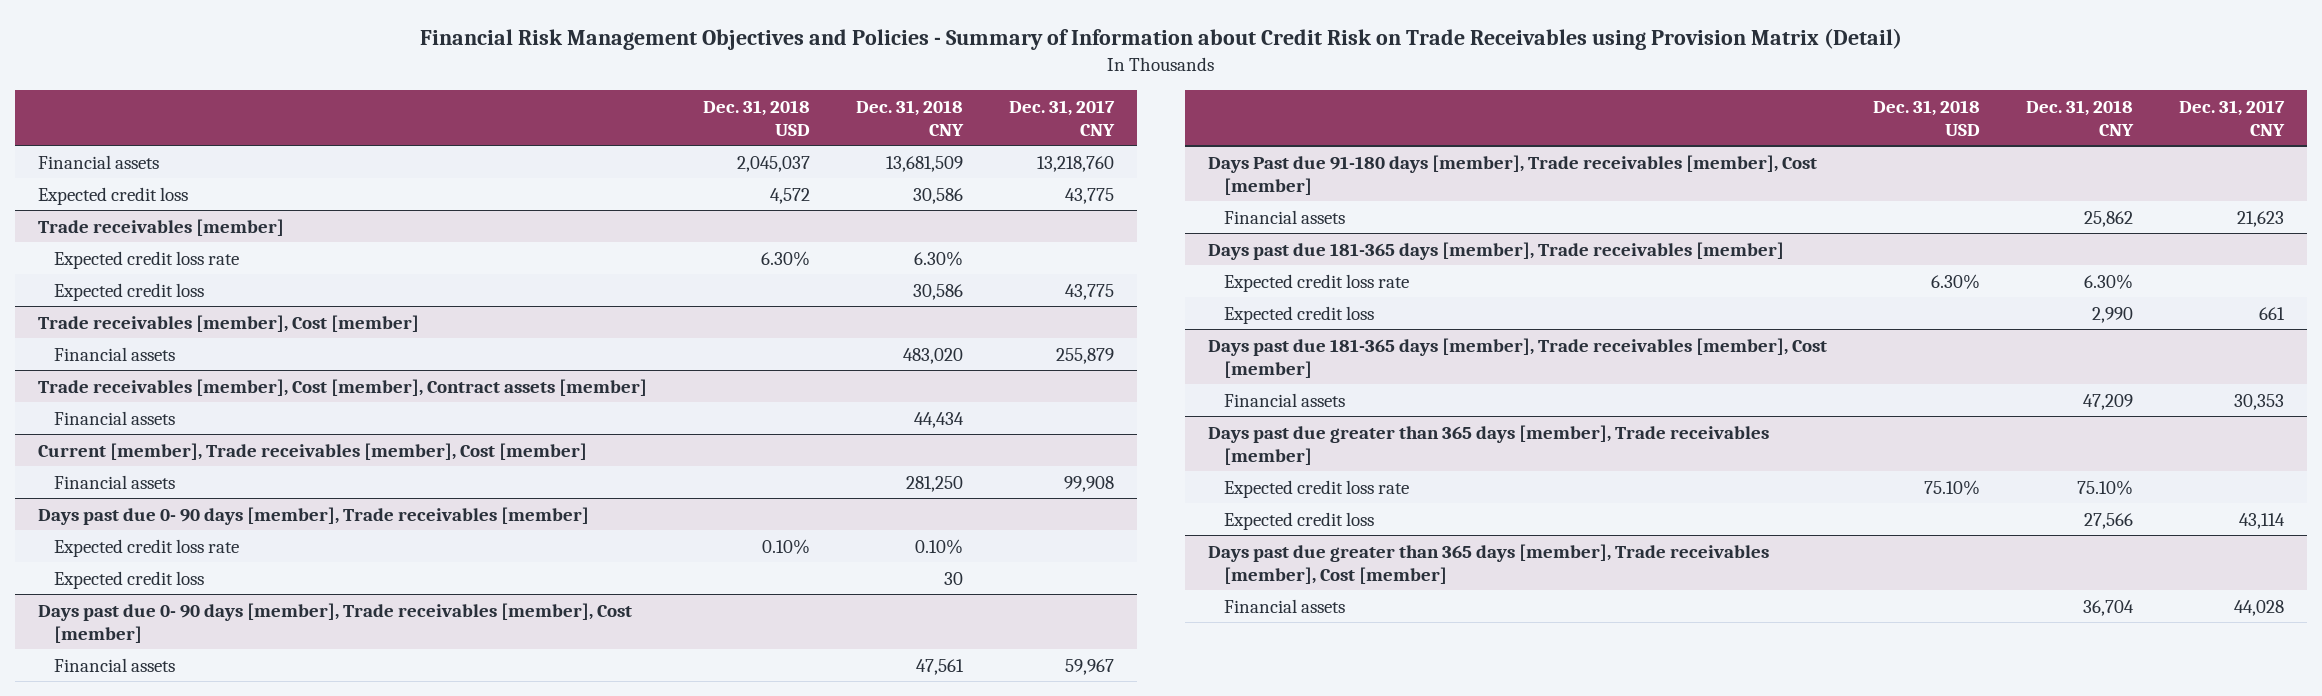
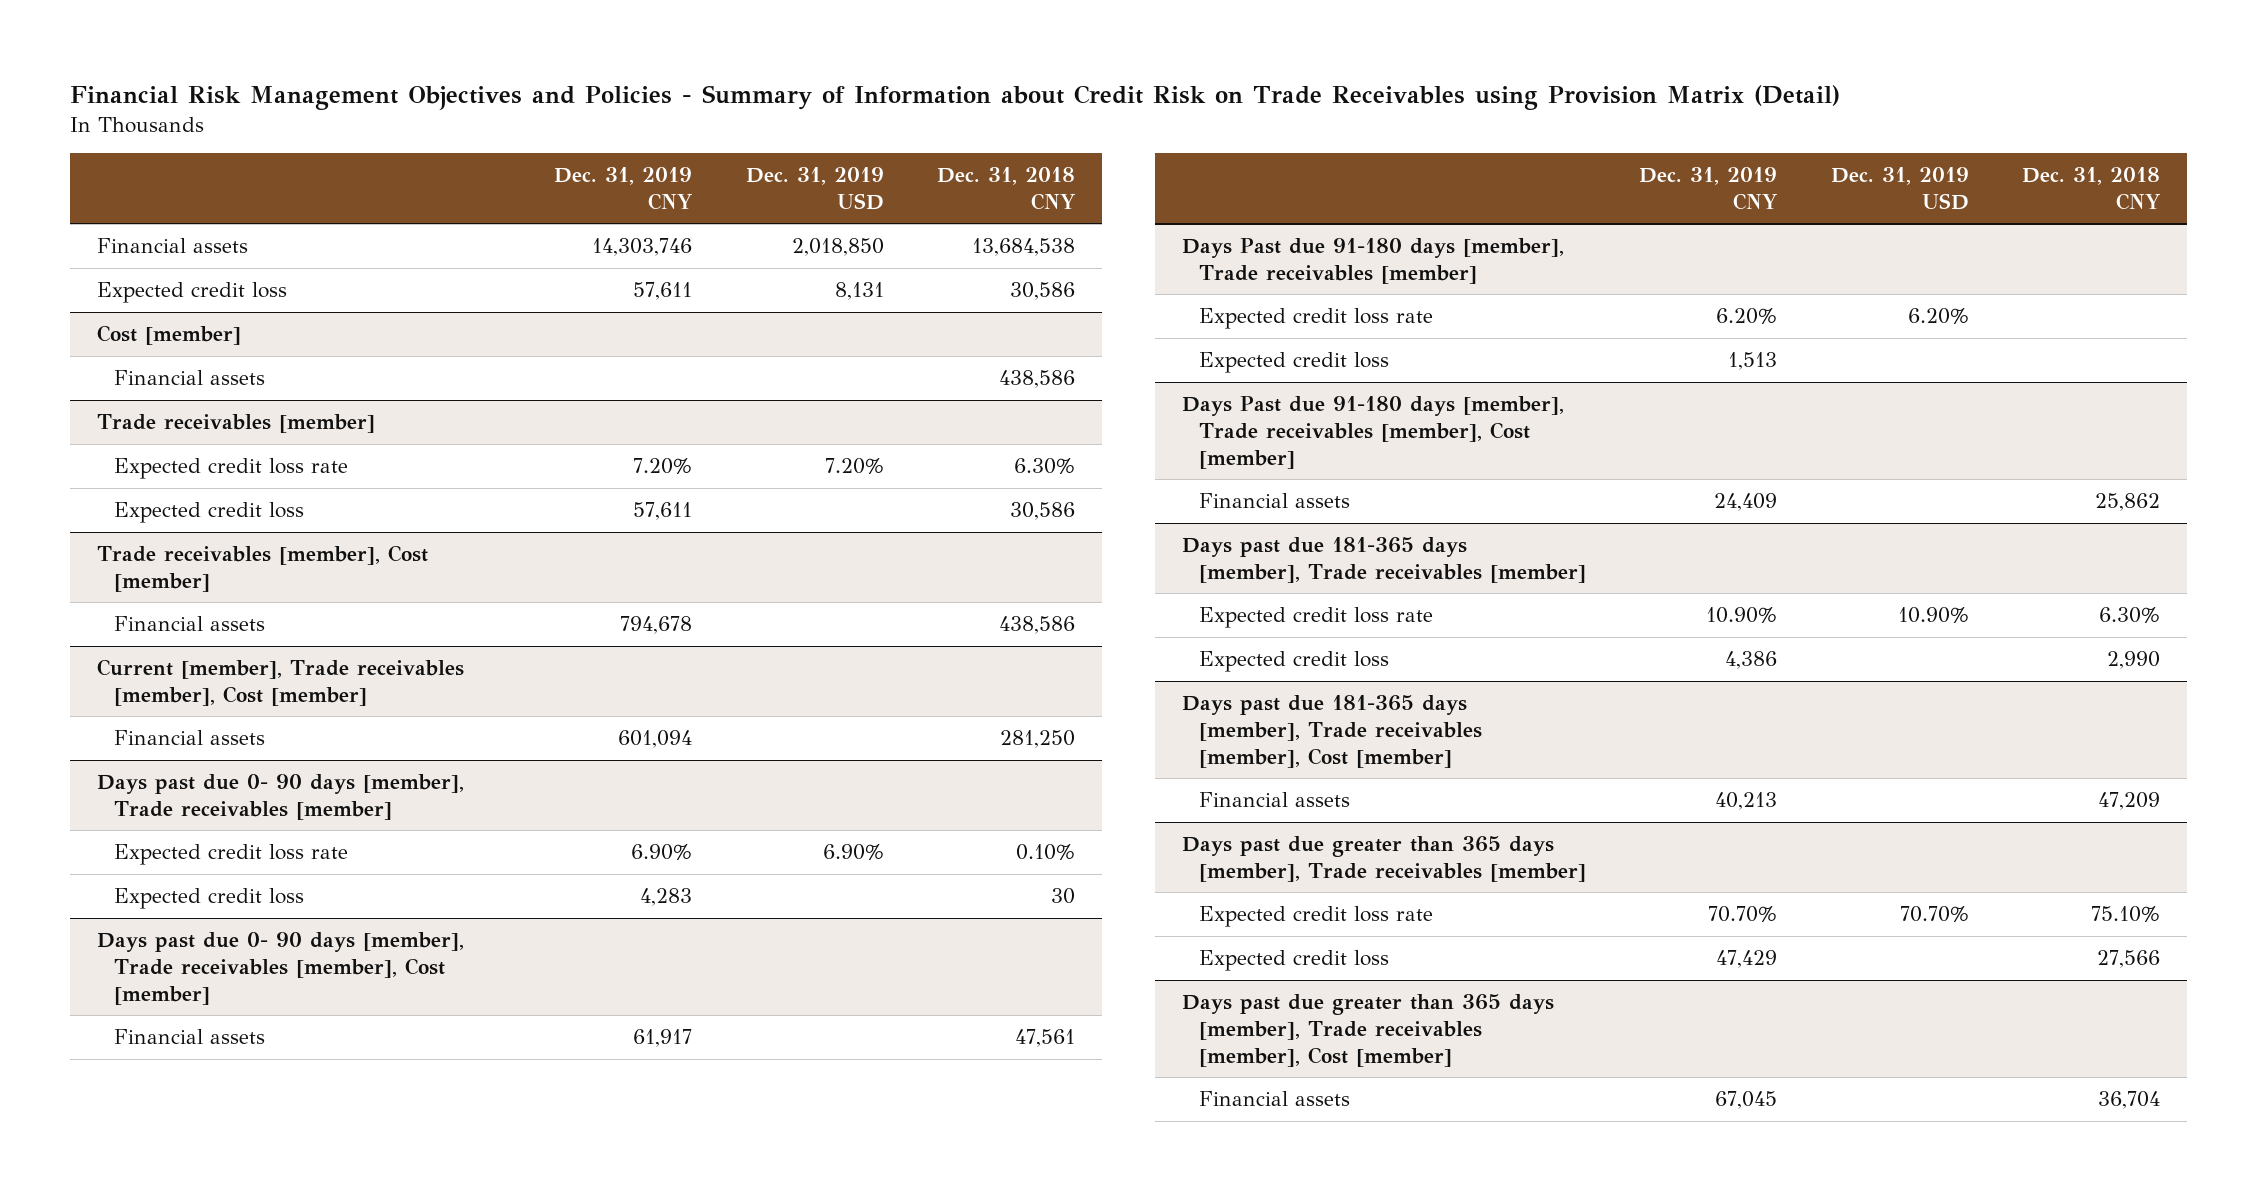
[703,99,811,136] Dec. 31, 2018 USD -> none
[1009,99,1116,136] Dec. 31, 2017 CNY -> none
none -> [554,166,693,210] Dec. 31, 2019 CNY
none -> [745,166,884,210] Dec. 31, 2019 USD
[886,155,964,172] 13,681,509 -> [972,238,1076,257] 13,684,538
none -> [96,325,241,346] Cost [member]
none -> [113,370,265,386] Financial assets
[38,378,648,396] Trade receivables [member], Cost [member], Contract assets [member] -> none
[54,410,176,425] Financial assets -> none
[903,347,964,364] 483,020 -> [999,616,1076,635] 438,586
none -> [1181,238,1564,284] Days Past due 91-180 days [member], Trade receivables [member]
none -> [1198,308,1433,330] Expected credit loss rate
none -> [1198,352,1389,374] Expected credit loss

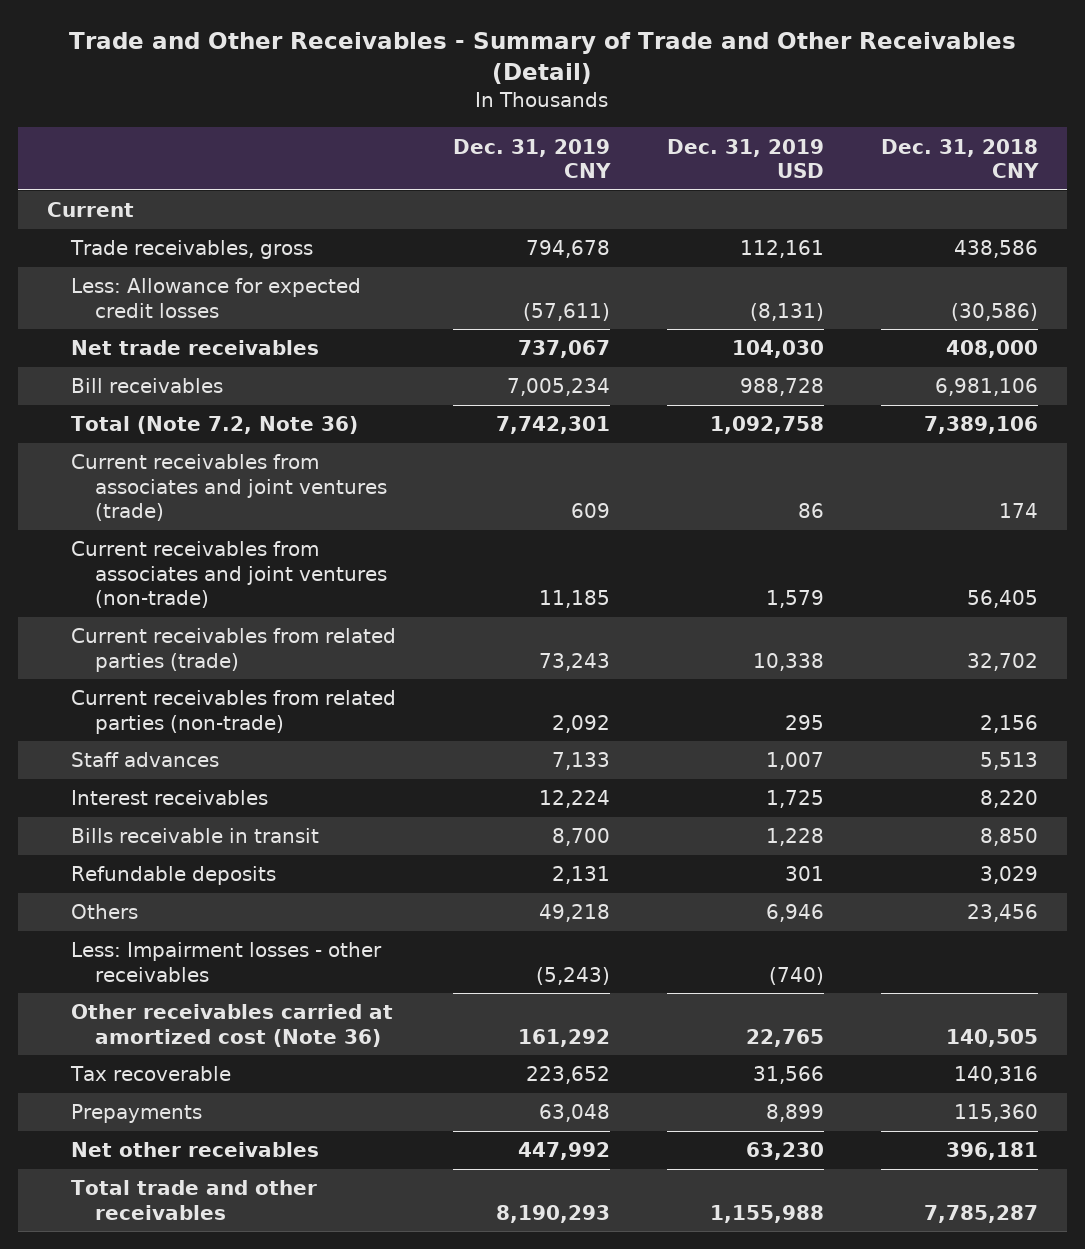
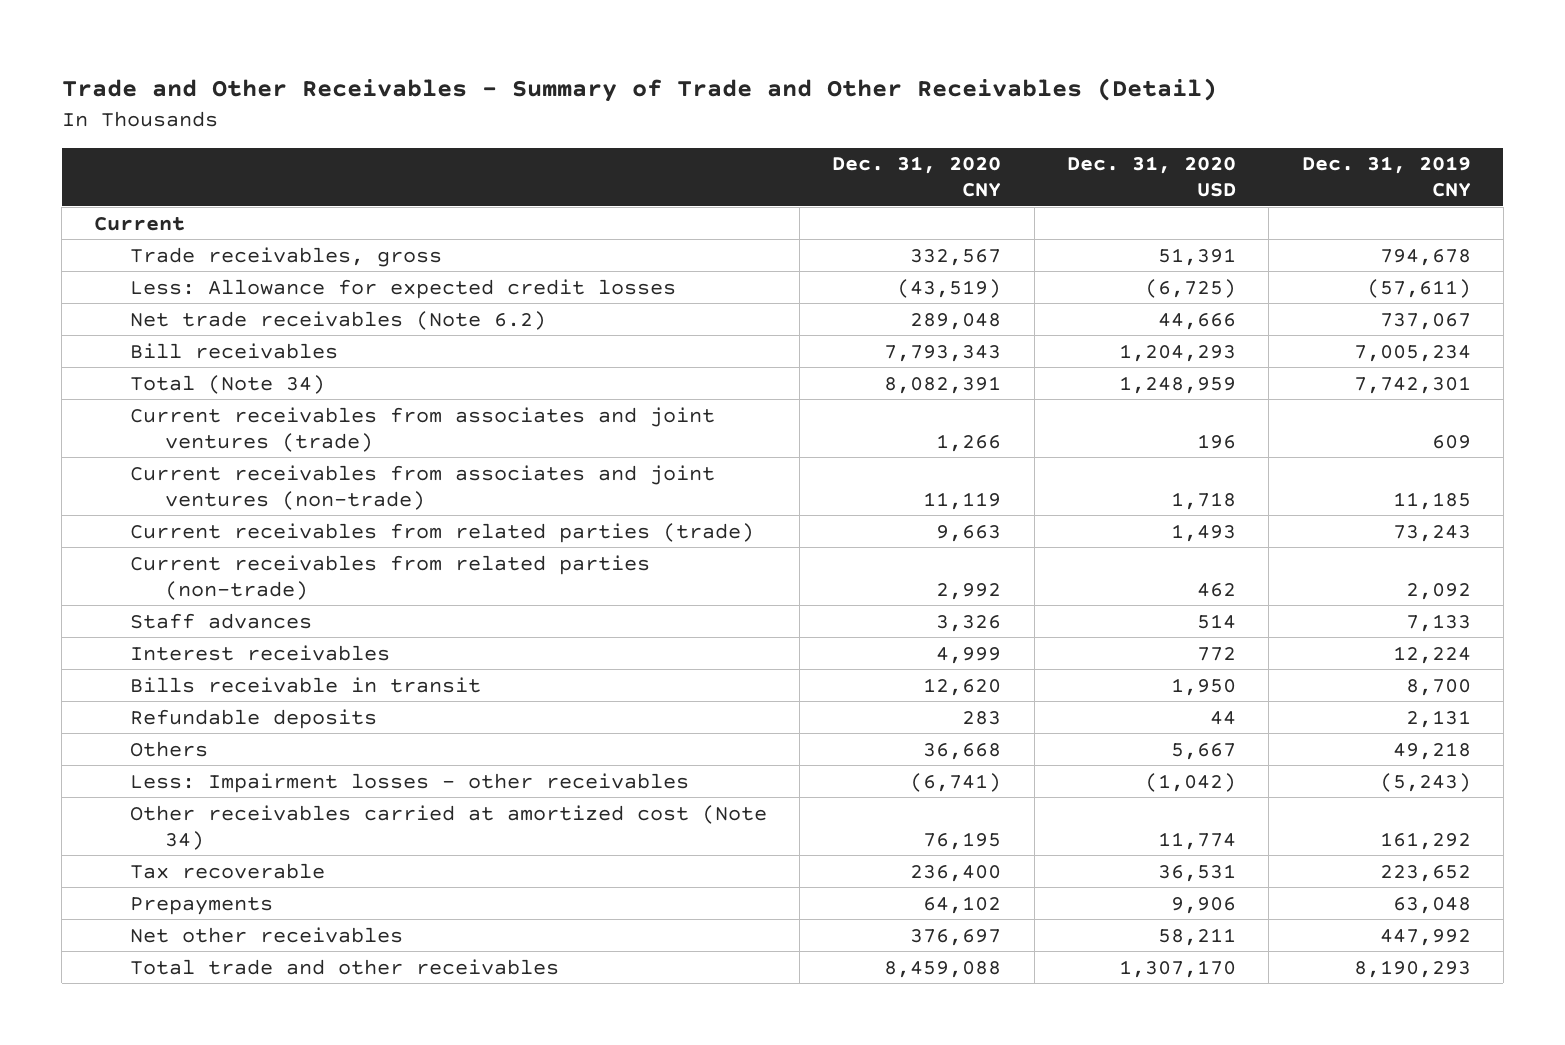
[666,138,824,179] Dec. 31, 2019 USD -> none
[880,138,1039,179] Dec. 31, 2018 CNY -> none
none -> [832,156,1002,198] Dec. 31, 2020 CNY
none -> [1066,156,1236,198] Dec. 31, 2020 USD
[70,340,319,356] Net trade receivables -> [129,310,546,330] Net trade receivables (Note 6.2)
[70,416,358,435] Total (Note 7.2, Note 36) -> [129,374,325,394] Total (Note 34)
[70,1004,393,1047] Other receivables carried at amortized cost (Note 36) -> [129,804,767,850] Other receivables carried at amortized cost (Note 34)

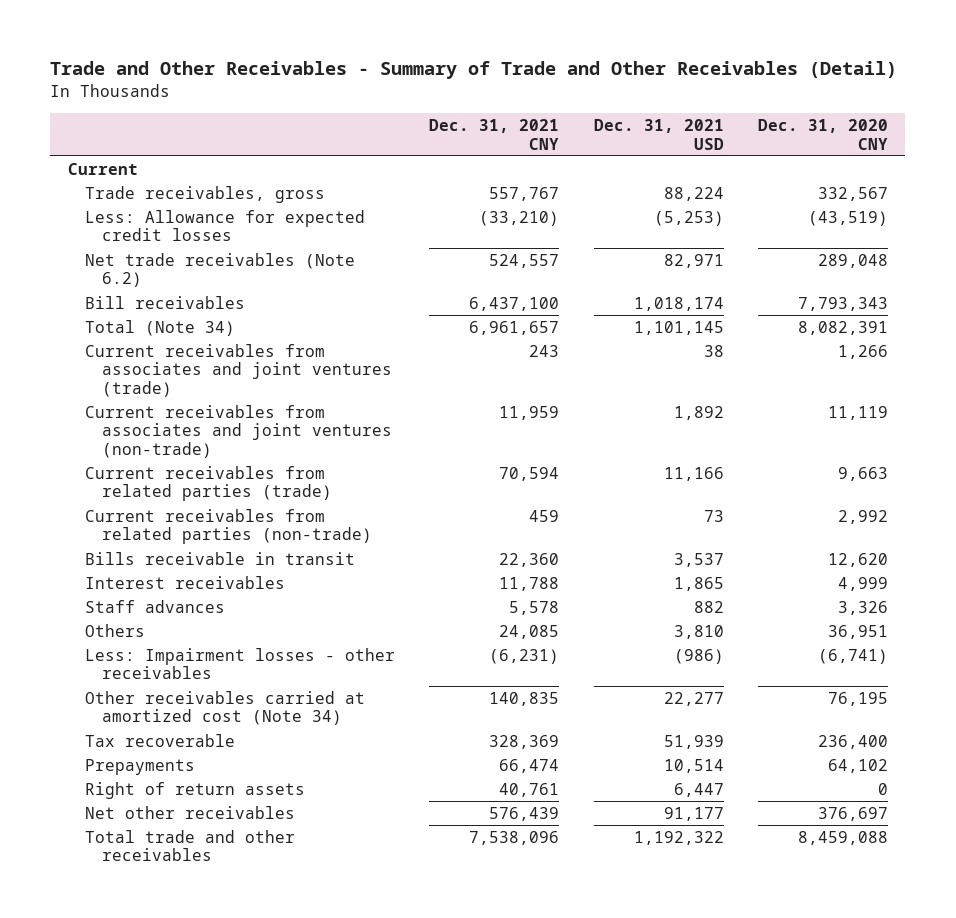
[1066,156,1236,198] Dec. 31, 2020 USD -> none
[1301,156,1471,198] Dec. 31, 2019 CNY -> none
none -> [429,119,560,150] Dec. 31, 2021 CNY
none -> [593,119,724,150] Dec. 31, 2021 USD
[129,708,377,729] Refundable deposits -> none
[129,644,390,661] Interest receivables -> [84,575,285,589] Interest receivables
[129,612,312,629] Staff advances -> [84,599,225,613] Staff advances
[923,742,1002,760] 36,668 -> [828,624,889,639] 36,951
none -> [84,781,305,799] Right of return assets

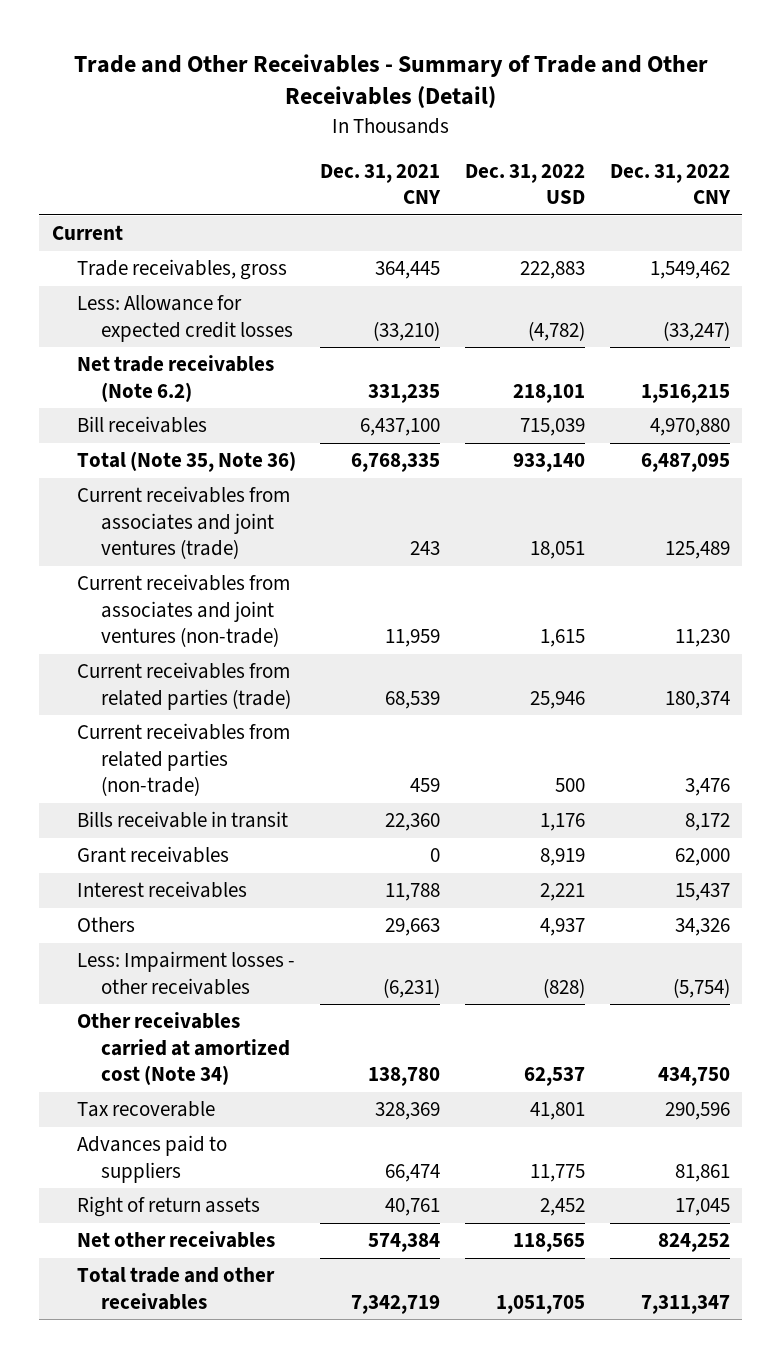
[593,119,724,150] Dec. 31, 2021 USD -> none
[758,119,889,150] Dec. 31, 2020 CNY -> none
none -> [465,164,586,205] Dec. 31, 2022 USD
none -> [609,164,731,205] Dec. 31, 2022 CNY
[489,186,560,201] 557,767 -> [375,261,441,280] 364,445
[489,253,560,268] 524,557 -> [368,383,441,403] 331,235
[84,319,235,336] Total (Note 34) -> [76,451,296,473] Total (Note 35, Note 36)
[469,320,560,335] 6,961,657 -> [351,453,441,473] 6,768,335
[499,466,560,481] 70,594 -> [385,690,441,709] 68,539
none -> [76,846,229,864] Grant receivables
[84,599,225,613] Staff advances -> none
[499,624,560,639] 24,085 -> [385,918,441,937] 29,663
[489,691,560,706] 140,835 -> [368,1066,441,1086] 138,780
[84,758,195,775] Prepayments -> [76,1135,227,1183] Advances paid to suppliers
[489,806,560,821] 576,439 -> [368,1233,441,1253] 574,384
[469,830,560,845] 7,538,096 -> [351,1294,441,1314] 7,342,719

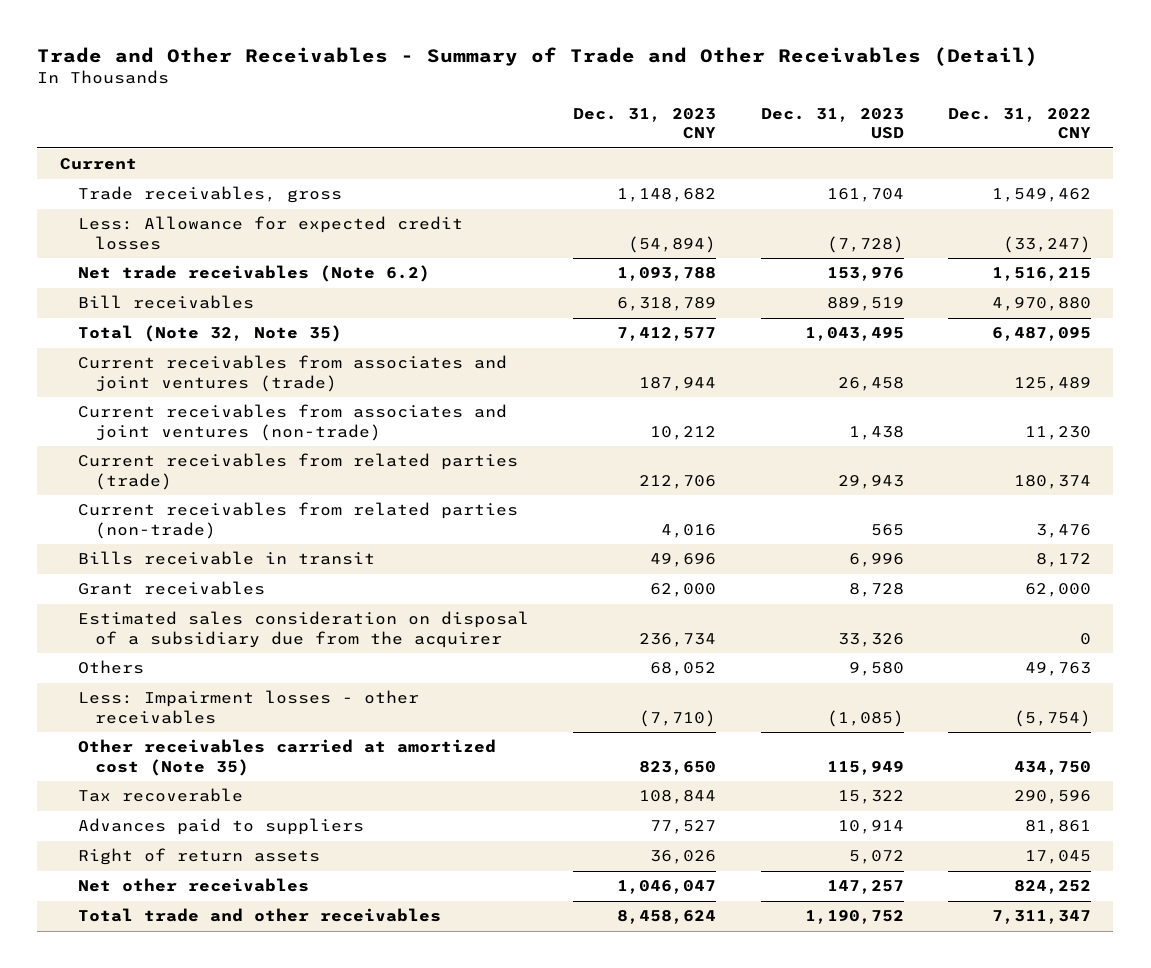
[320,164,442,205] Dec. 31, 2021 CNY -> none
[465,164,586,205] Dec. 31, 2022 USD -> none
none -> [573,107,717,140] Dec. 31, 2023 CNY
none -> [760,107,904,140] Dec. 31, 2023 USD
[76,451,296,473] Total (Note 35, Note 36) -> [77,325,342,343] Total (Note 32, Note 35)
[76,881,247,899] Interest receivables -> none
none -> [77,611,529,648] Estimated sales consideration on disposal of a subsidiary due from the acquirer
[674,918,730,937] 34,326 -> [1025,662,1092,677] 49,763
[76,1012,291,1085] Other receivables carried at amortized cost (Note 34) -> [77,739,496,776] Other receivables carried at amortized cost (Note 35)

